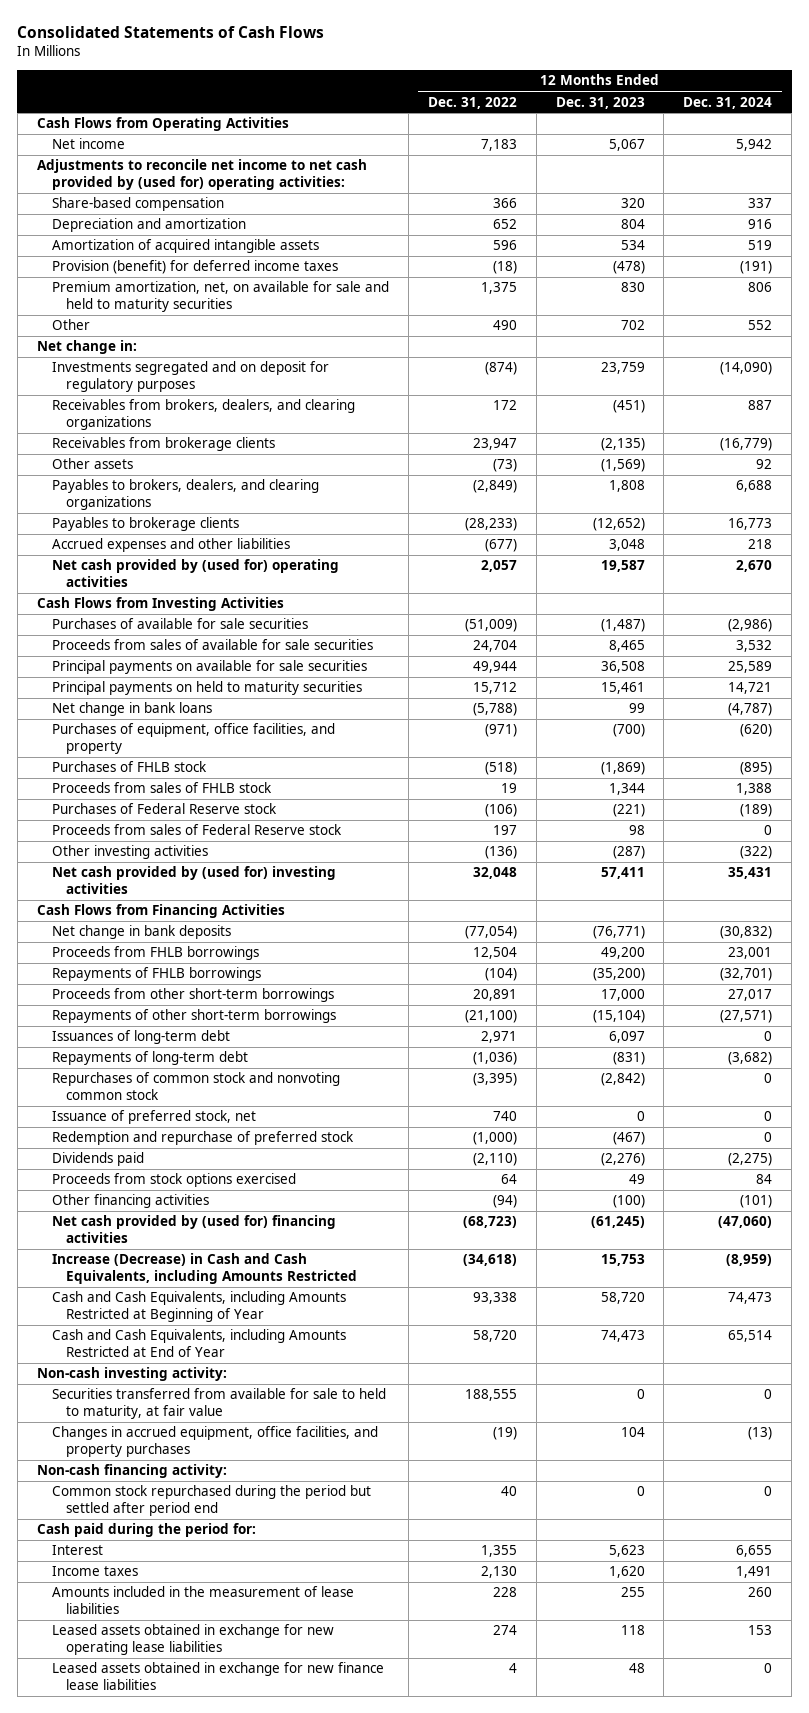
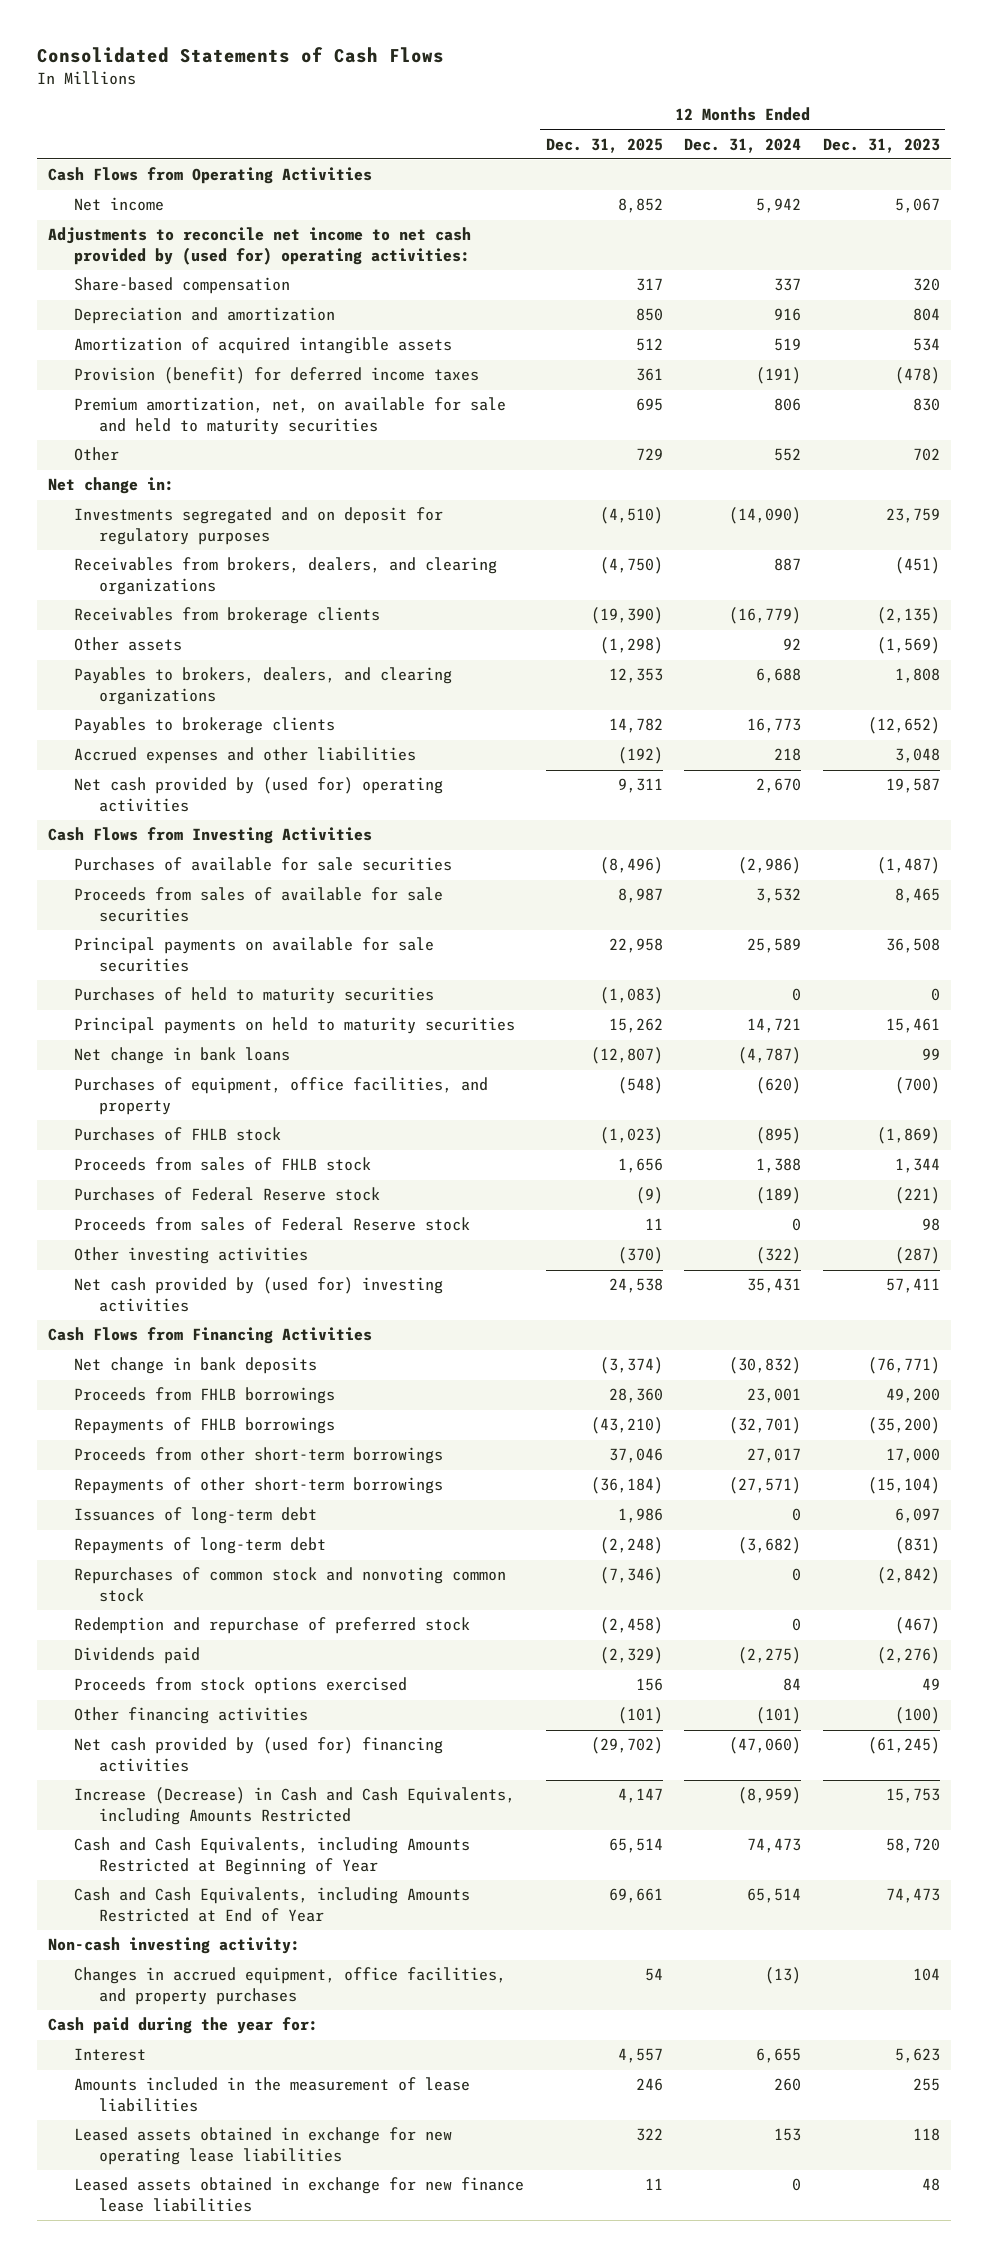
[427,96,517,109] Dec. 31, 2022 -> none
none -> [545,137,663,153] Dec. 31, 2025
none -> [73,987,434,1005] Purchases of held to maturity securities
[51,1110,256,1125] Issuance of preferred stock, net -> none
[51,1388,386,1419] Securities transferred from available for sale to held to maturity, at fair value -> none
[36,1464,227,1479] Non-cash financing activity: -> none
[51,1485,371,1516] Common stock repurchased during the period but settled after period end -> none
[36,1523,256,1538] Cash paid during the period for: -> [48,2017,319,2035] Cash paid during the year for:
[51,1566,138,1577] Income taxes -> none

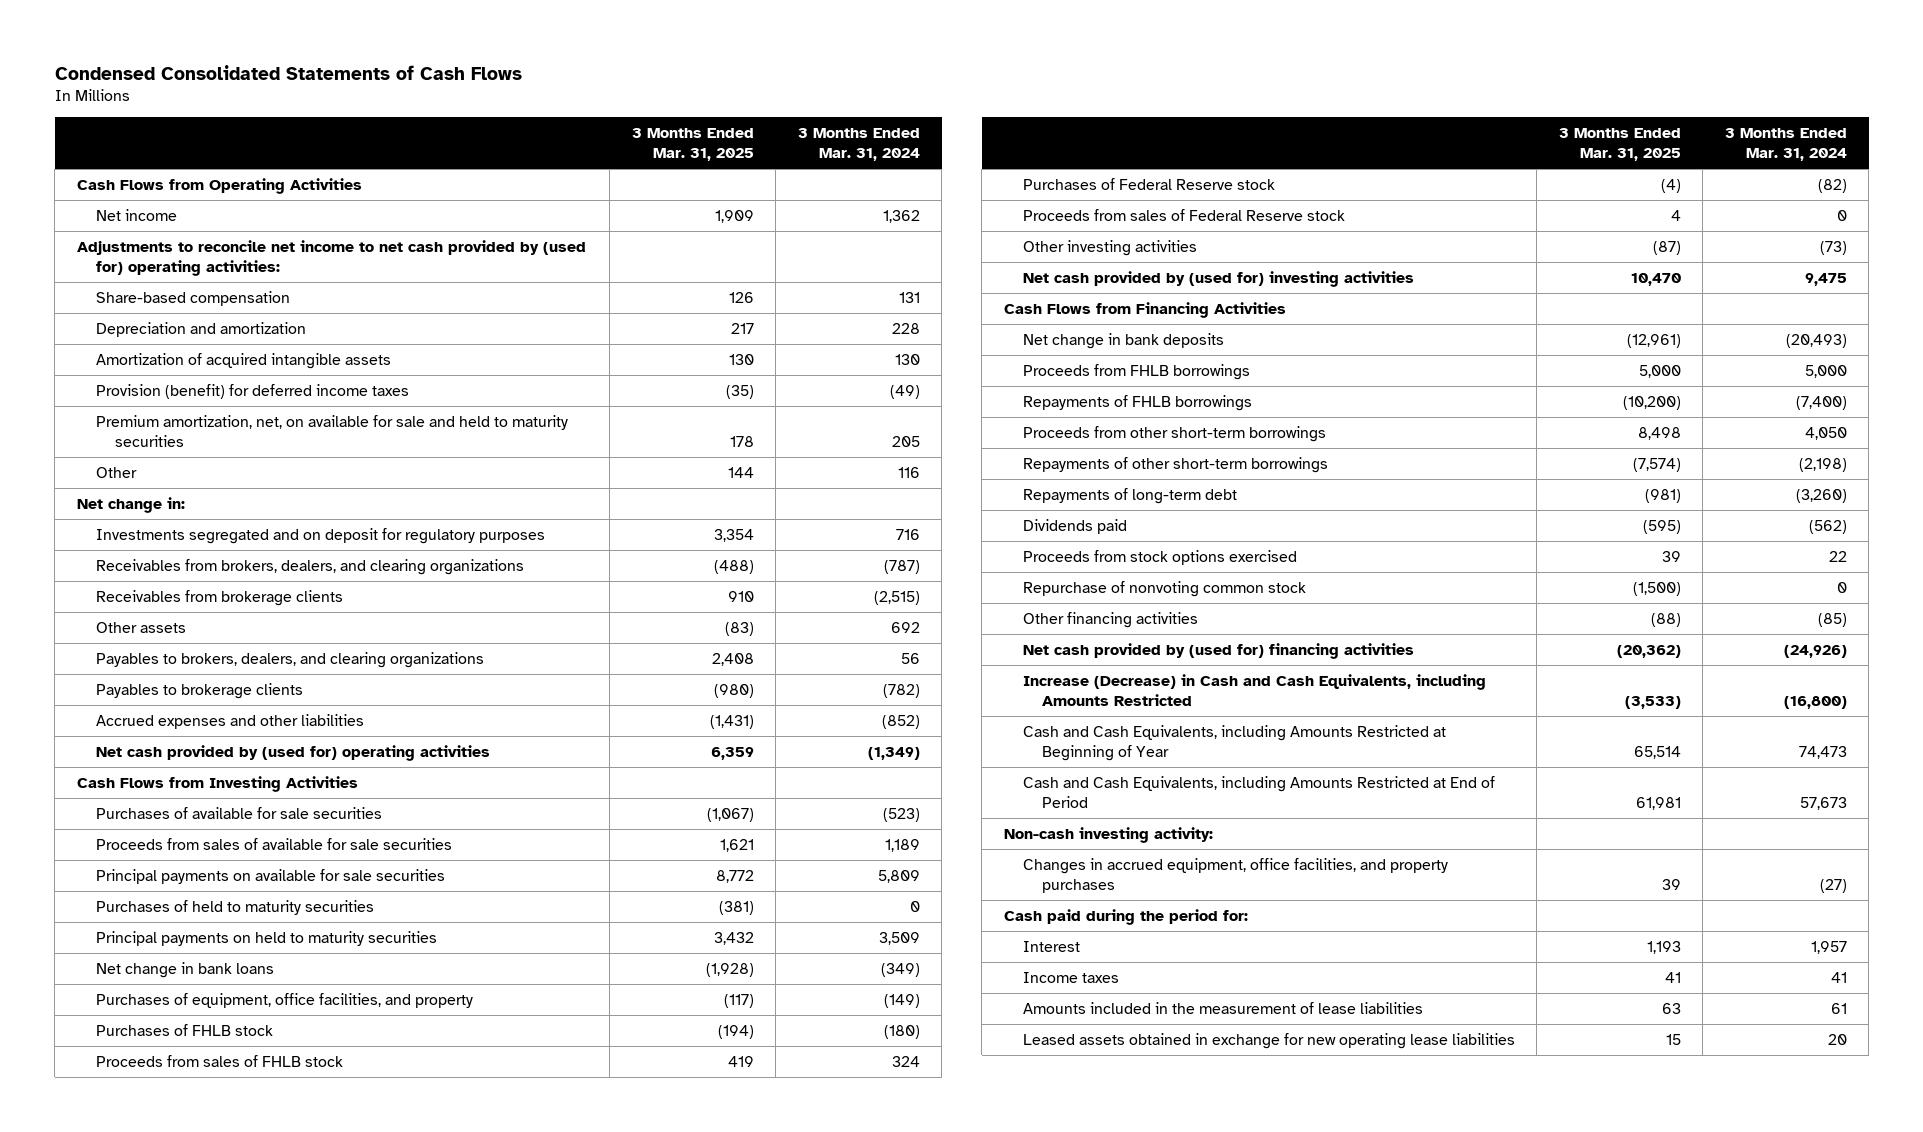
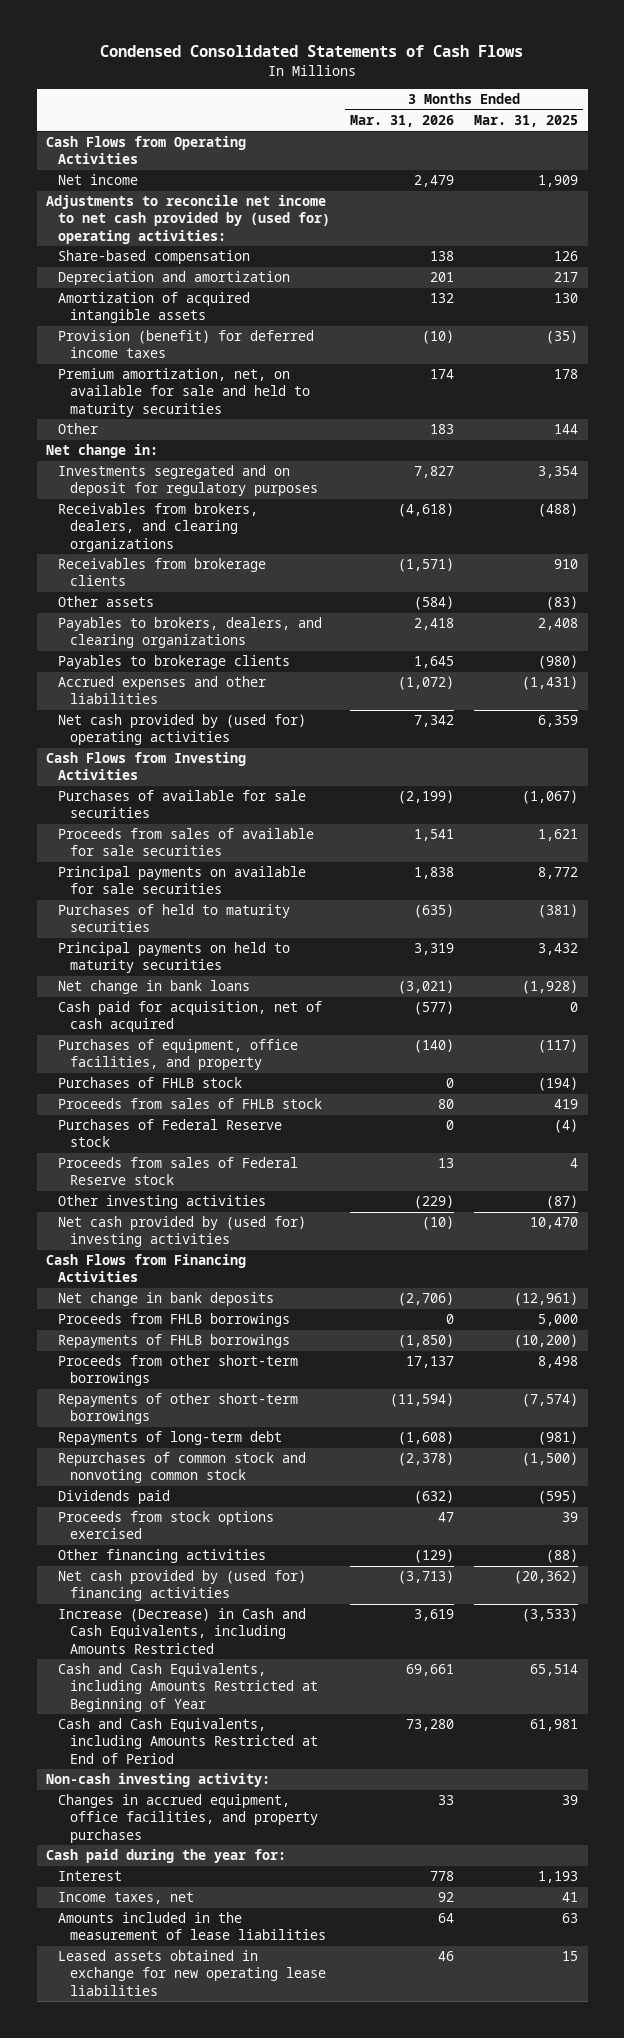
[797,128,920,162] 3 Months Ended Mar. 31, 2024 -> none
none -> [350,115,455,128] Mar. 31, 2026
none -> [58,1001,323,1033] Cash paid for acquisition, net of cash acquired
none -> [58,1452,307,1484] Repurchases of common stock and nonvoting common stock
[1022,580,1306,597] Repurchase of nonvoting common stock -> none
[1003,908,1248,925] Cash paid during the period for: -> [46,1849,287,1864] Cash paid during the year for:
[1022,971,1119,983] Income taxes -> [58,1892,195,1905] Income taxes, net

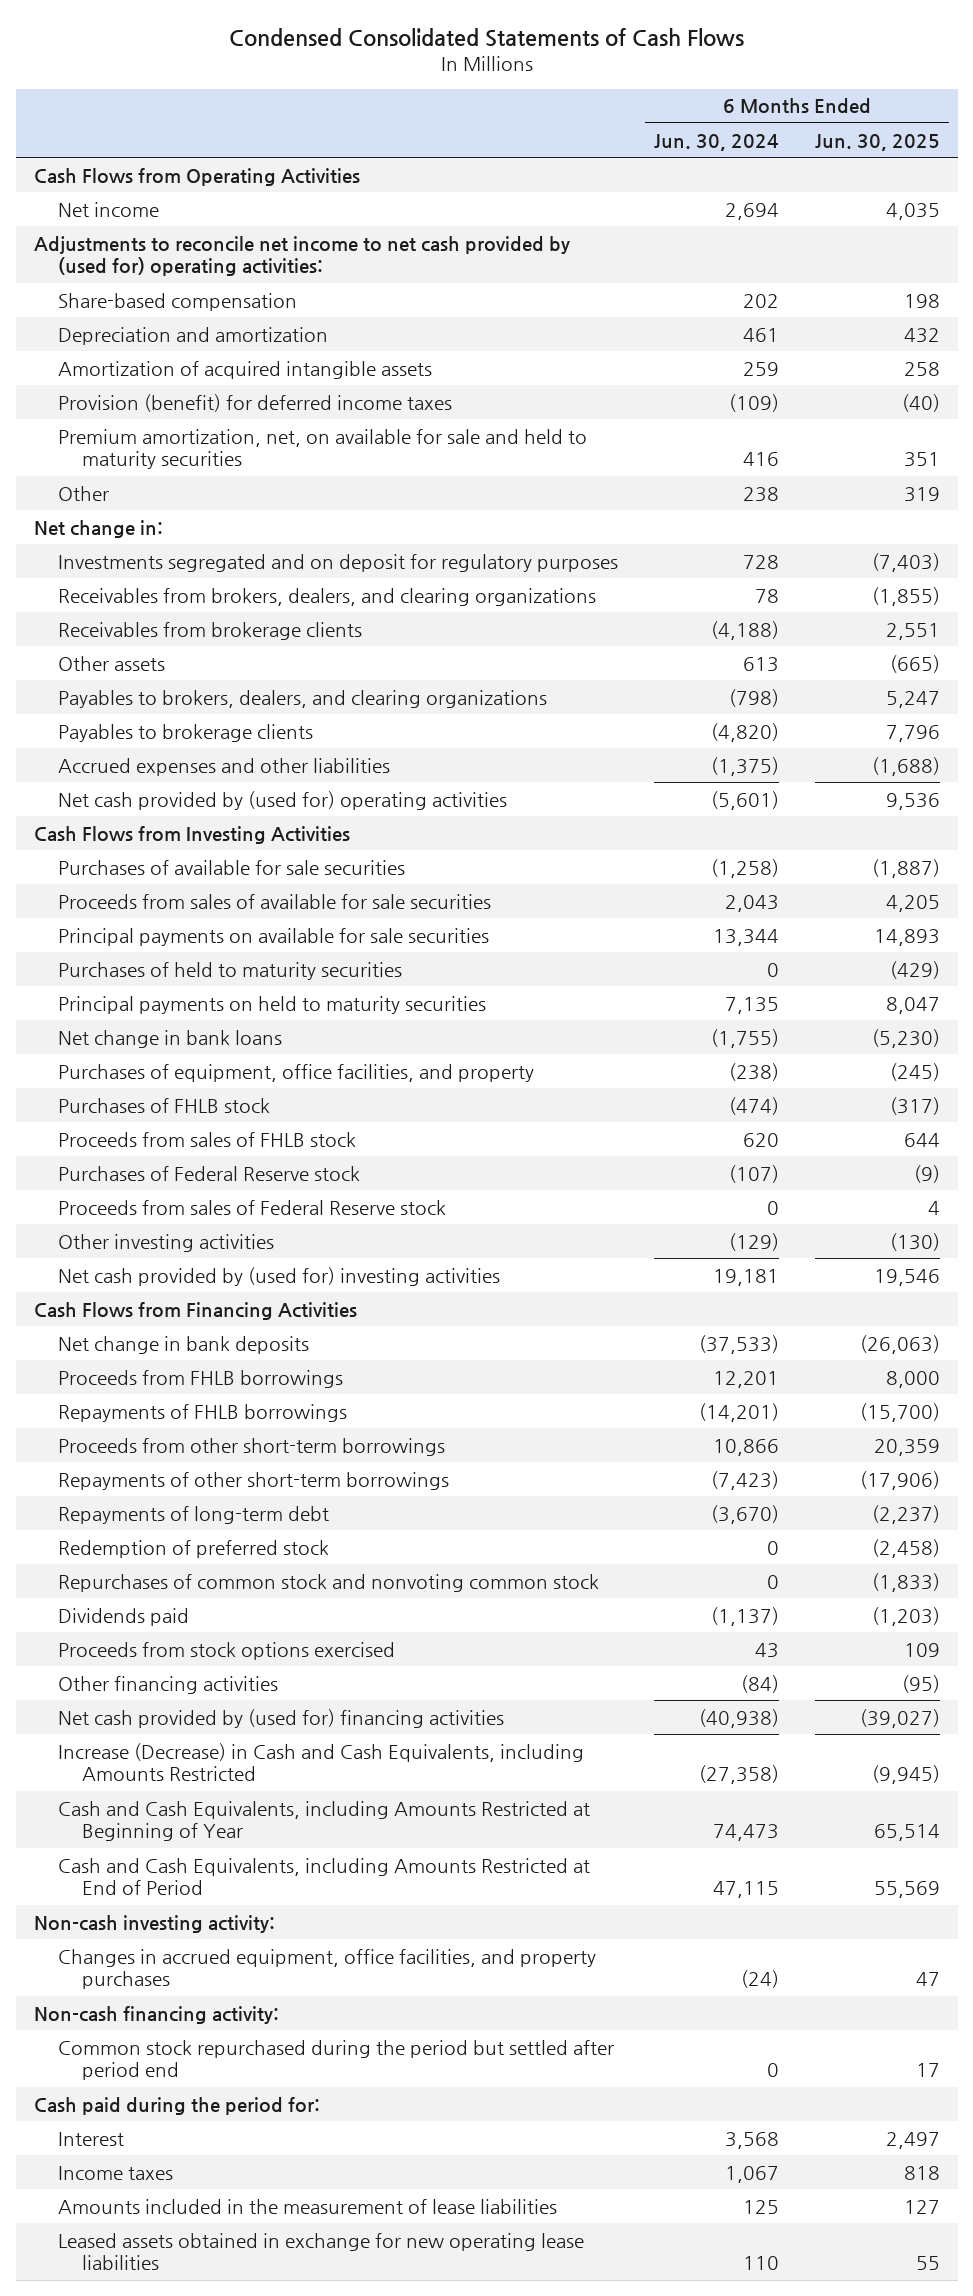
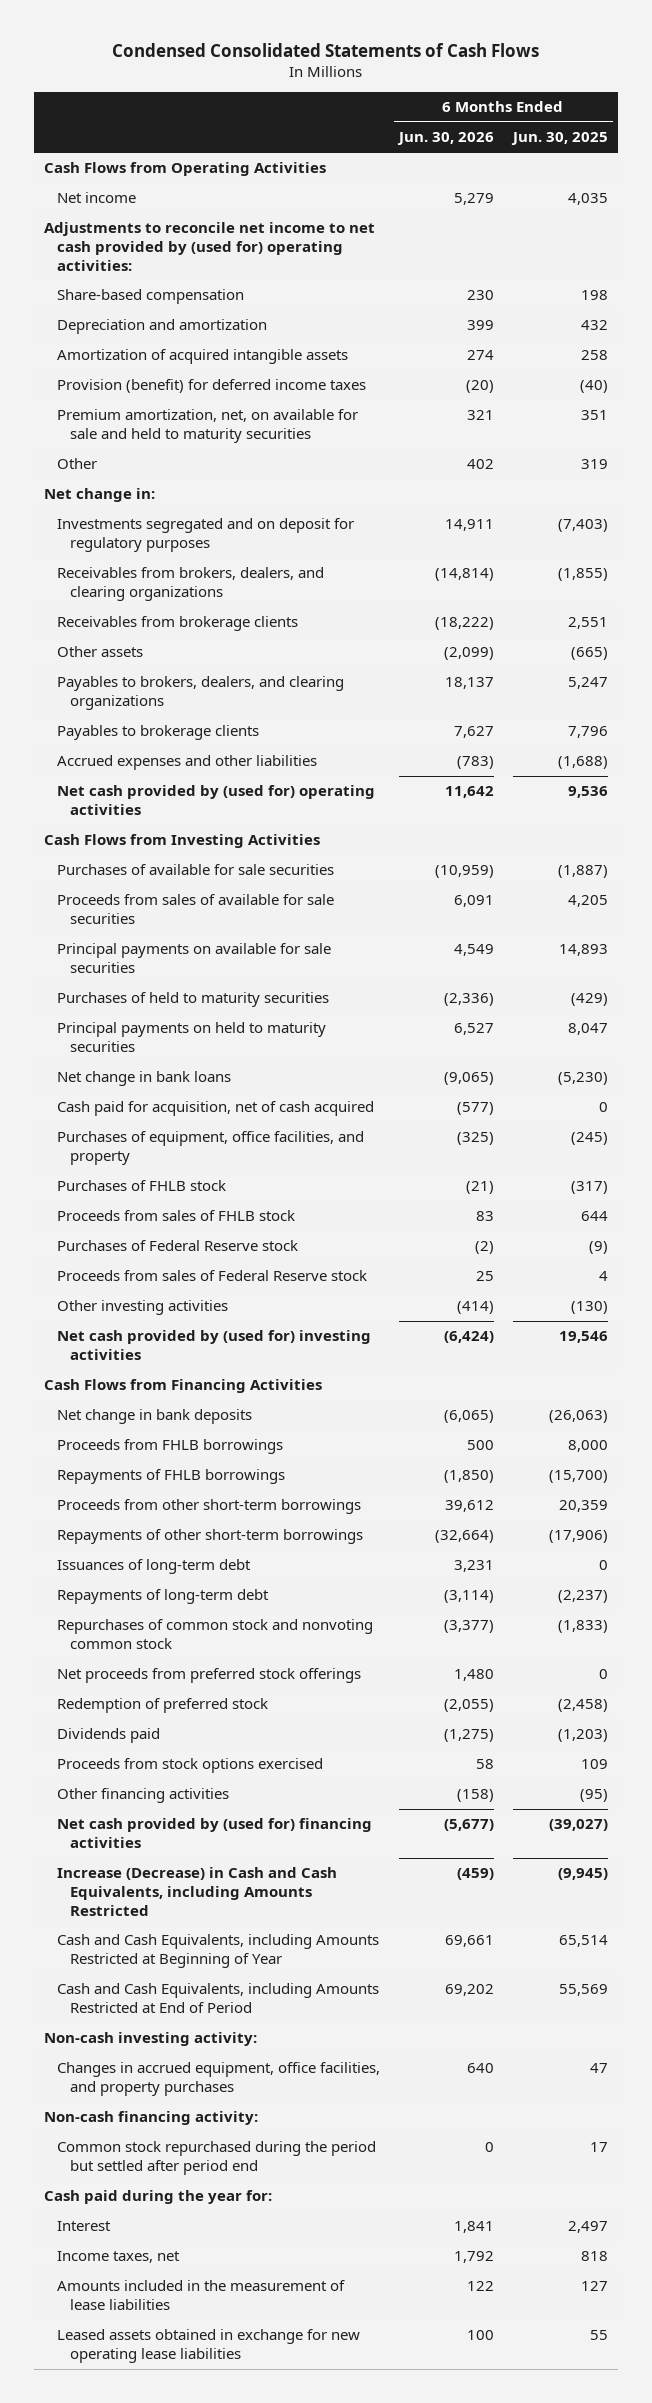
[653,133,779,151] Jun. 30, 2024 -> none
none -> [396,132,494,146] Jun. 30, 2026
none -> [56,1101,374,1117] Cash paid for acquisition, net of cash acquired
none -> [56,1559,251,1575] Issuances of long-term debt
none -> [56,1668,361,1684] Net proceeds from preferred stock offerings
[57,1539,329,1558] Redemption of preferred stock -> [56,1698,268,1714] Redemption of preferred stock
[33,2096,320,2115] Cash paid during the period for: -> [43,2190,272,2205] Cash paid during the year for:
[57,2165,173,2180] Income taxes -> [56,2251,180,2264] Income taxes, net

